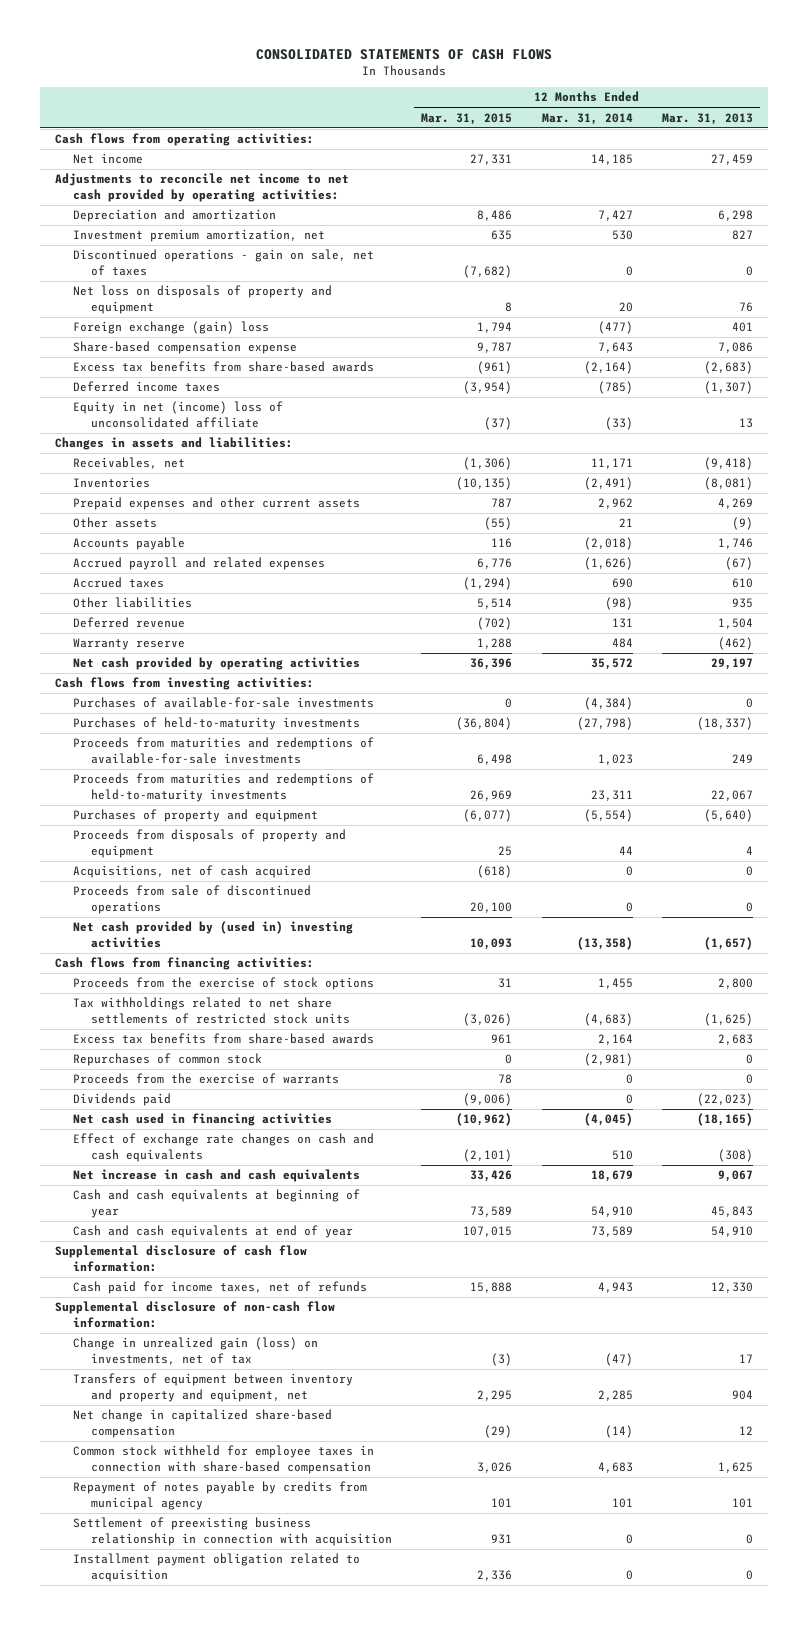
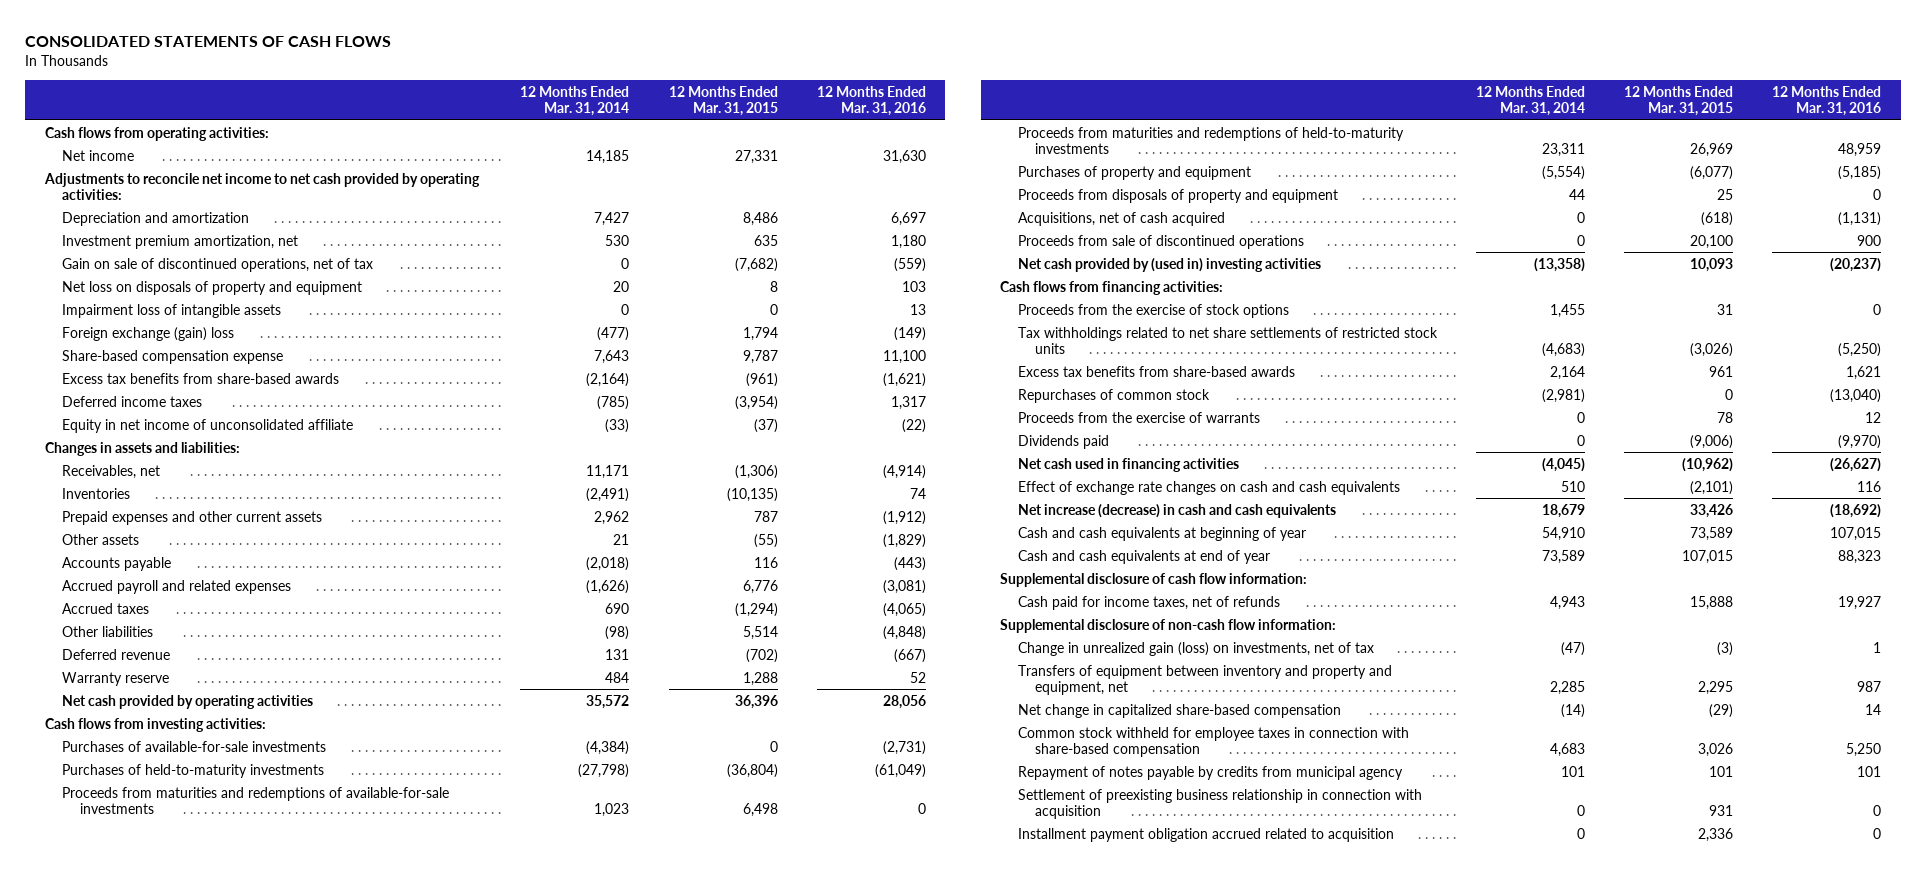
[662,112,754,125] Mar. 31, 2013 -> none
none -> [816,85,926,117] 12 Months Ended Mar. 31, 2016
[72,249,374,276] Discontinued operations - gain on sale, net of taxes -> [62,257,374,272] Gain on sale of discontinued operations, net of tax
none -> [62,303,282,318] Impairment loss of intangible assets
[72,401,283,428] Equity in net (income) loss of unconsolidated affiliate -> [62,418,354,433] Equity in net income of unconsolidated affiliate
[72,1169,360,1183] Net increase in cash and cash equivalents -> [1017,503,1336,518] Net increase (decrease) in cash and cash equivalents
[72,1553,360,1582] Installment payment obligation related to acquisition -> [1017,827,1394,842] Installment payment obligation accrued related to acquisition

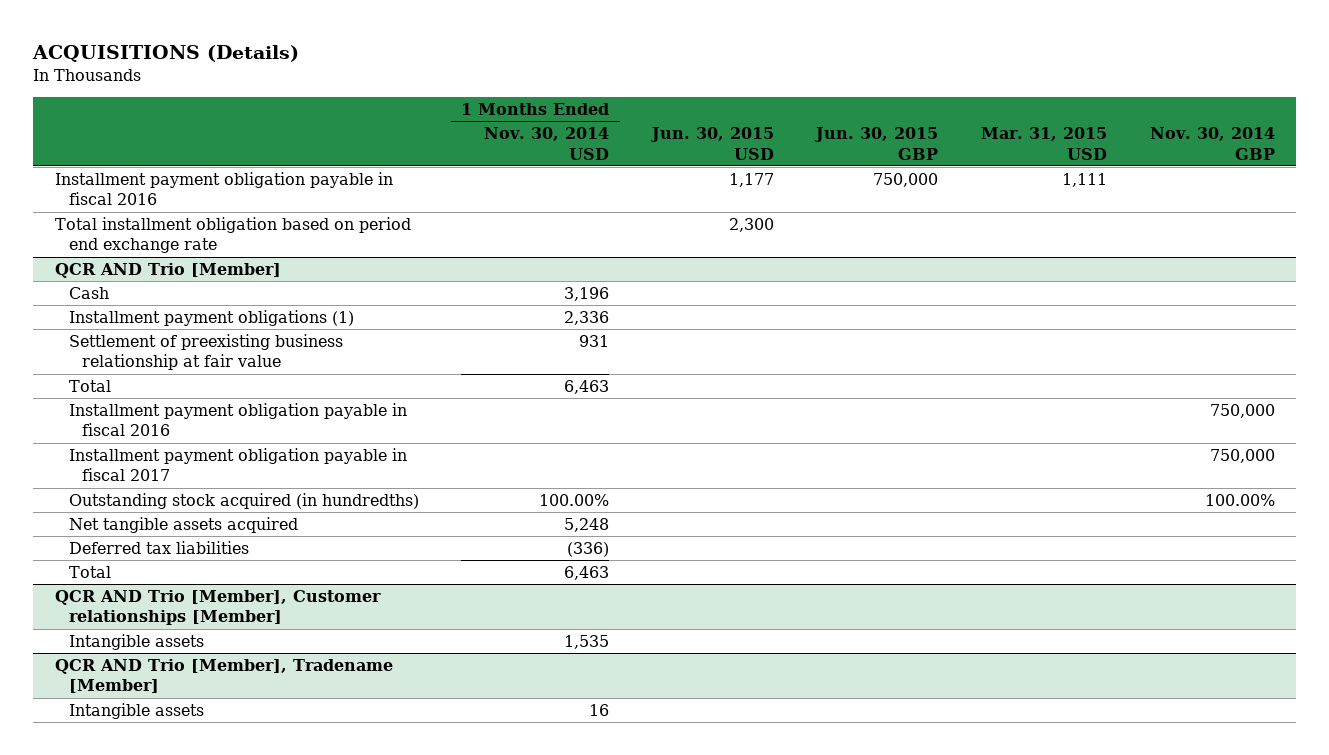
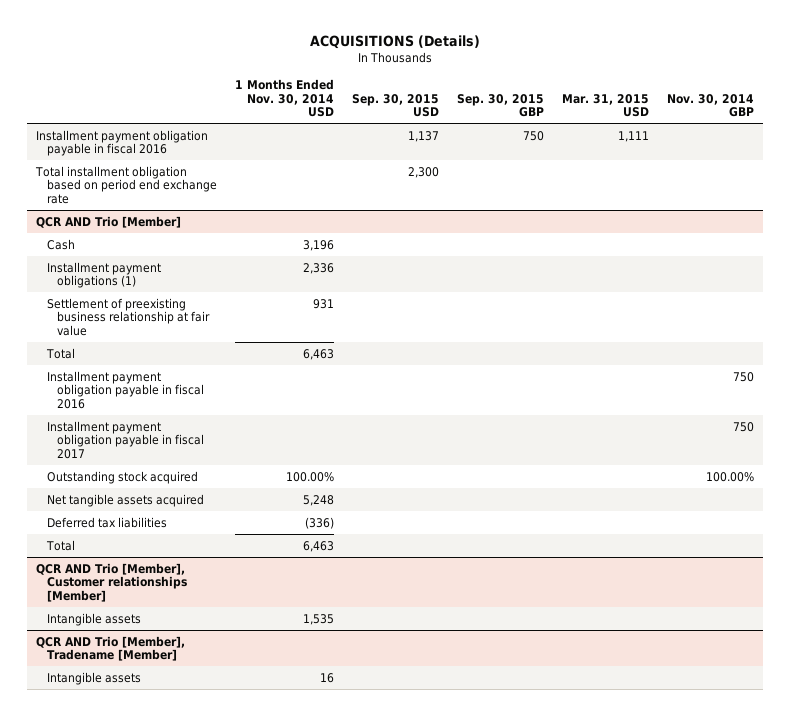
[649,127,774,160] Jun. 30, 2015 USD -> none
[814,127,939,160] Jun. 30, 2015 GBP -> none
none -> [351,93,439,118] Sep. 30, 2015 USD
none -> [456,93,544,118] Sep. 30, 2015 GBP
[1209,404,1275,419] 750,000 -> [732,371,754,382] 750
[1209,449,1275,464] 750,000 -> [732,421,754,432] 750
[68,493,419,510] Outstanding stock acquired (in hundredths) -> [46,470,198,484] Outstanding stock acquired

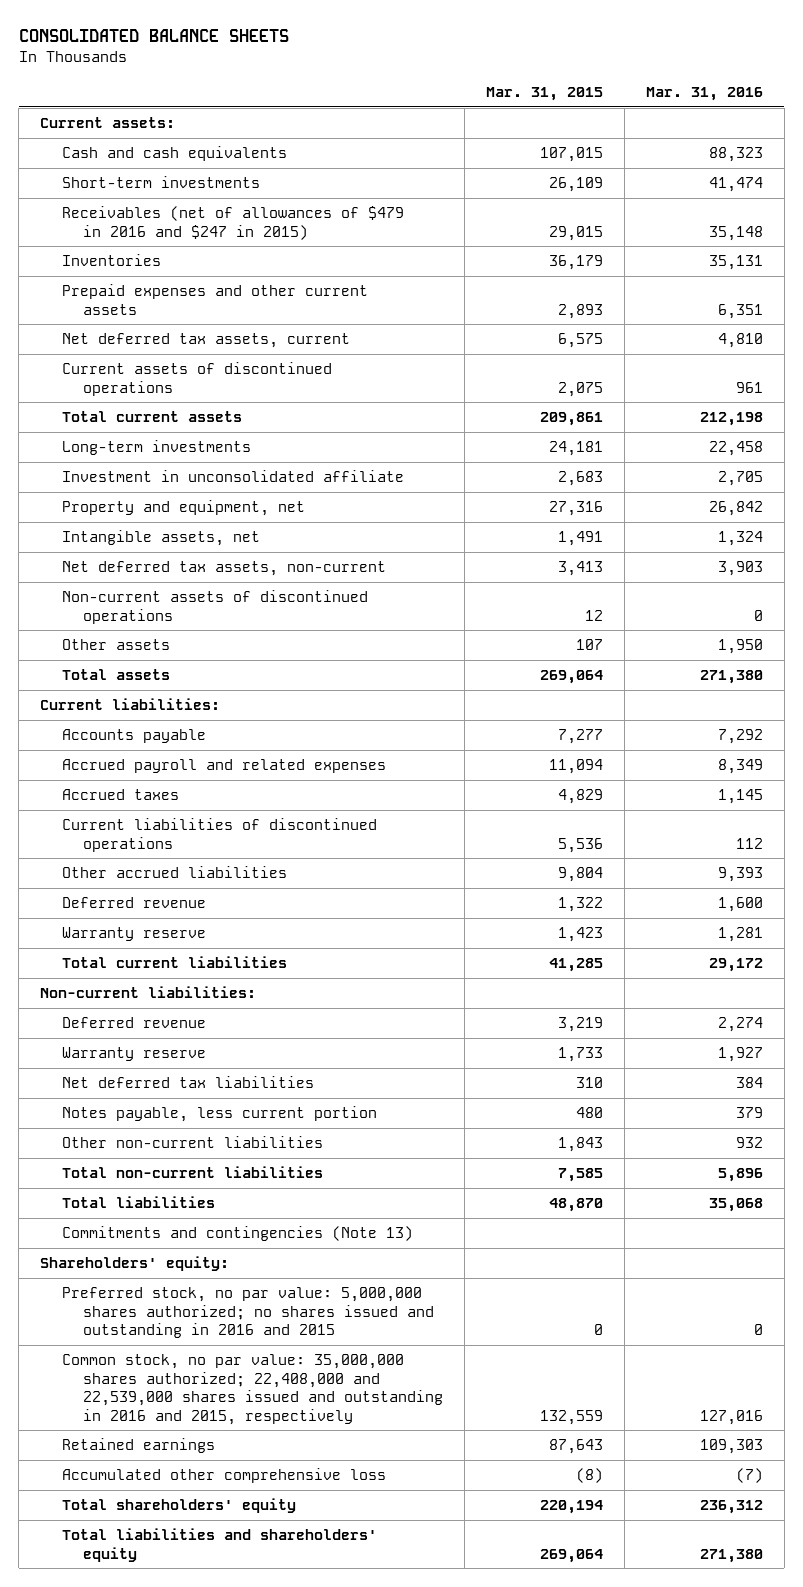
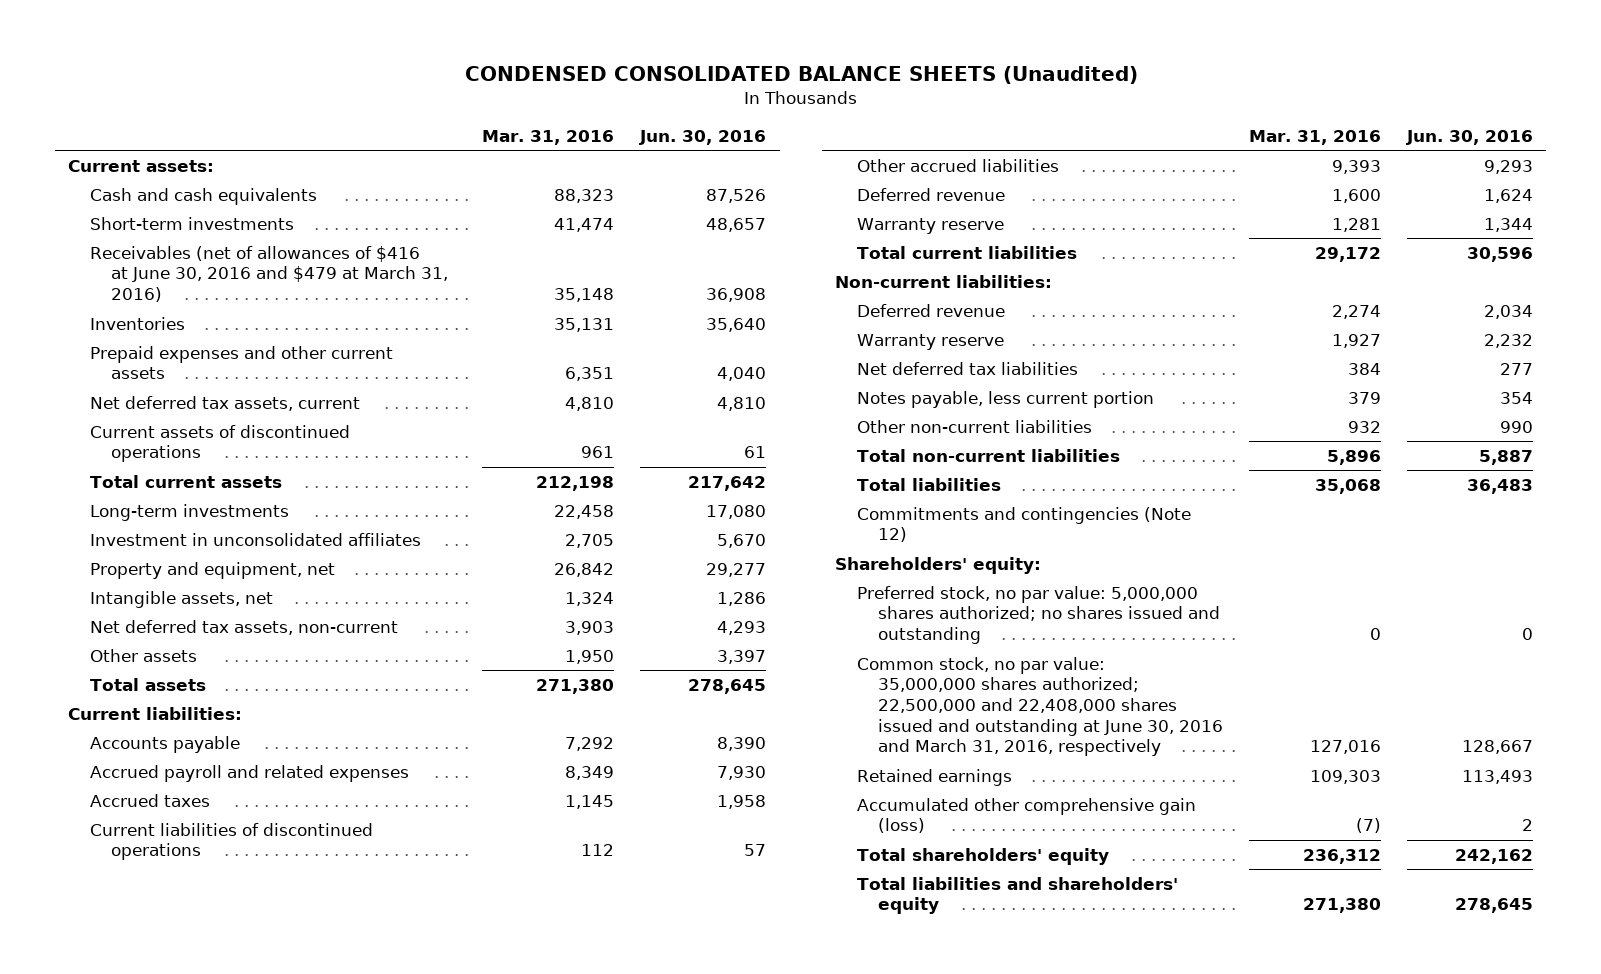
[18,28,289,42] CONSOLIDATED BALANCE SHEETS -> [464,66,1138,85] CONDENSED CONSOLIDATED BALANCE SHEETS (Unaudited)
[485,87,603,102] Mar. 31, 2015 -> none
none -> [639,129,767,145] Jun. 30, 2016
[61,206,404,240] Receivables (net of allowances of $479 in 2016 and $247 in 2015) -> [89,245,449,303] Receivables (net of allowances of $416 at June 30, 2016 and $479 at March 31, 2016)
[61,470,404,483] Investment in unconsolidated affiliate -> [89,532,421,546] Investment in unconsolidated affiliates
[61,590,368,624] Non-current assets of discontinued operations -> none
[61,1226,413,1242] Commitments and contingencies (Note 13) -> [856,506,1191,543] Commitments and contingencies (Note 12)
[61,1287,434,1339] Preferred stock, no par value: 5,000,000 shares authorized; no shares issued and outstanding in 2016 and 2015 -> [856,585,1221,645] Preferred stock, no par value: 5,000,000 shares authorized; no shares issued and outstanding
[61,1354,443,1425] Common stock, no par value: 35,000,000 shares authorized; 22,408,000 and 22,539,000 shares issued and outstanding in 2016 and 2015, respectively -> [856,656,1224,757] Common stock, no par value: 35,000,000 shares authorized; 22,500,000 and 22,408,000 shares issued and outstanding at June 30, 2016 and March 31, 2016, respectively
[61,1468,386,1484] Accumulated other comprehensive loss -> [856,797,1196,834] Accumulated other comprehensive gain (loss)

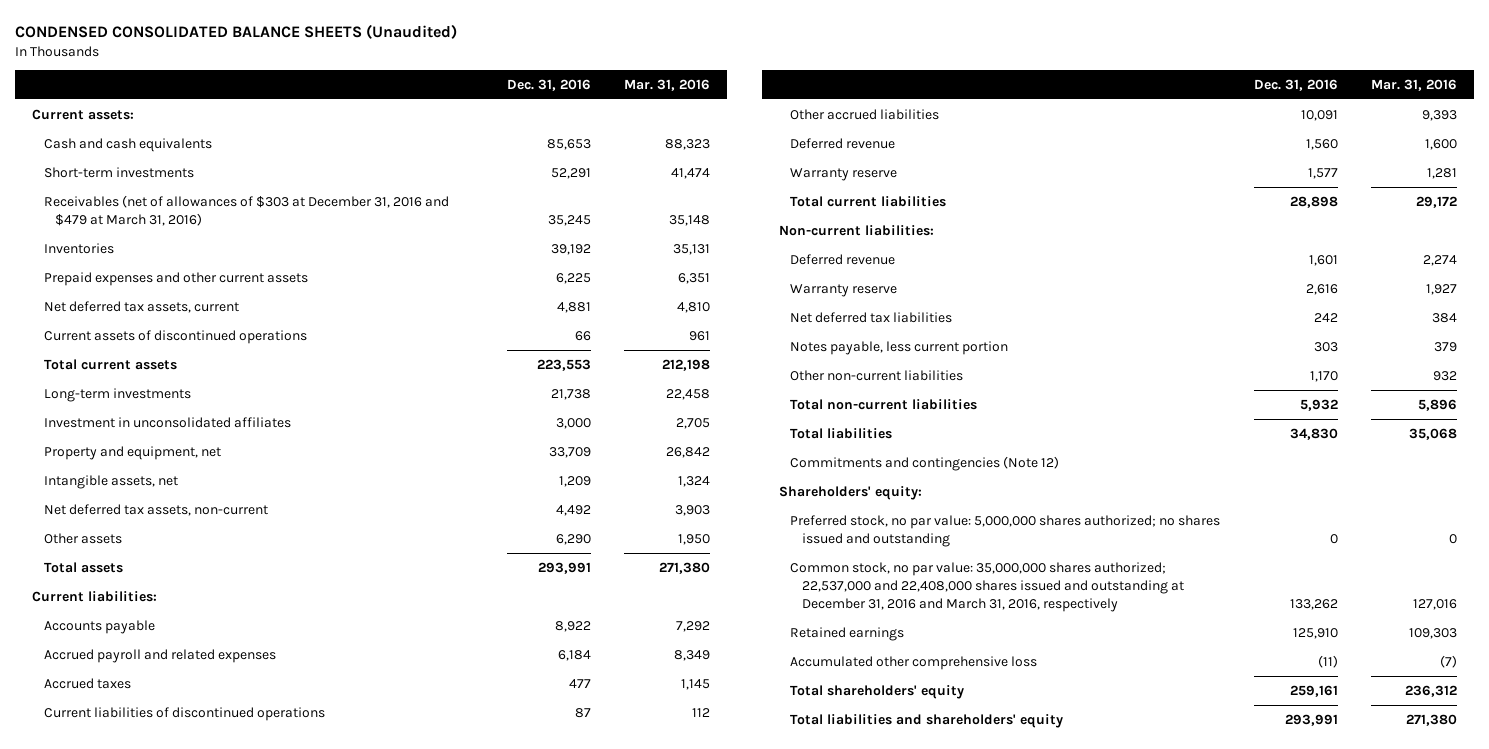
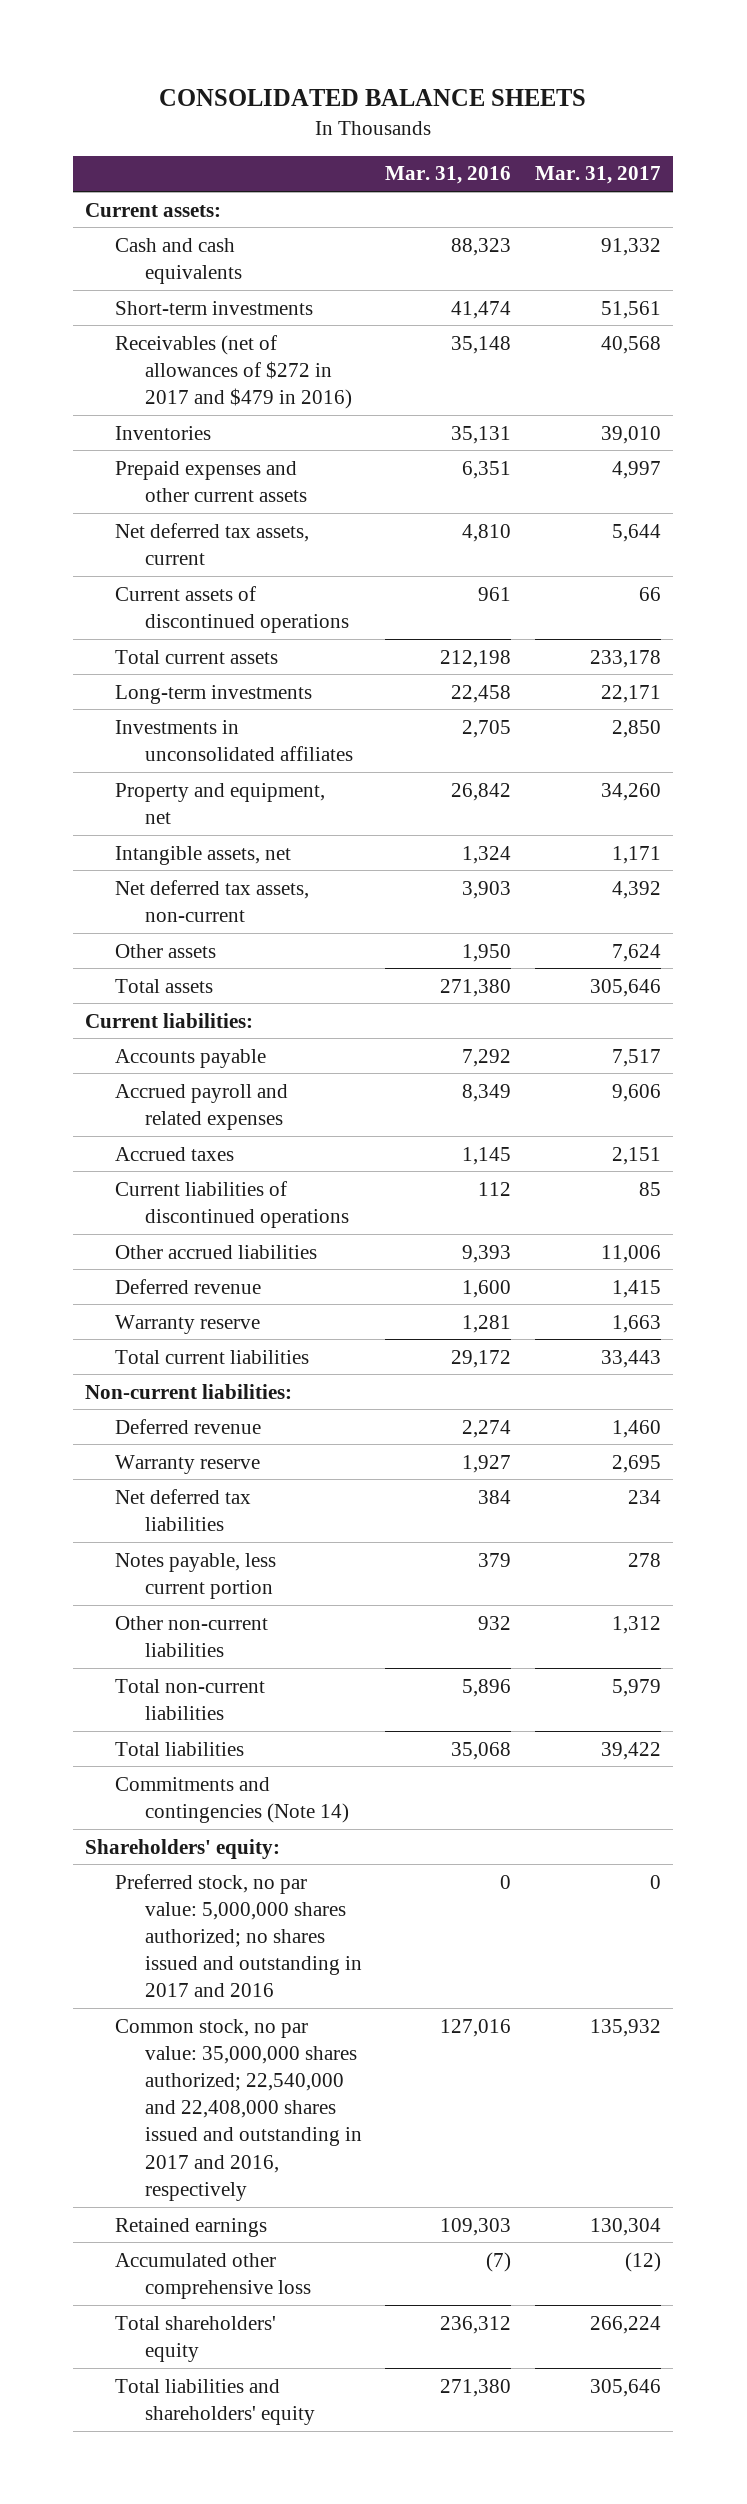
[15,24,458,40] CONDENSED CONSOLIDATED BALANCE SHEETS (Unaudited) -> [159,89,587,107] CONSOLIDATED BALANCE SHEETS
[507,78,592,91] Dec. 31, 2016 -> none
none -> [535,166,662,185] Mar. 31, 2017
[43,194,449,226] Receivables (net of allowances of $303 at December 31, 2016 and $479 at March 31, 2016) -> [114,334,352,410] Receivables (net of allowances of $272 in 2017 and $479 in 2016)
[43,416,291,428] Investment in unconsolidated affiliates -> [114,719,353,761] Investments in unconsolidated affiliates
[790,455,1060,471] Commitments and contingencies (Note 12) -> [114,1776,349,1823] Commitments and contingencies (Note 14)
[790,514,1221,547] Preferred stock, no par value: 5,000,000 shares authorized; no shares issued and outstanding -> [114,1873,362,1998] Preferred stock, no par value: 5,000,000 shares authorized; no shares issued and outstanding in 2017 and 2016
[790,561,1184,612] Common stock, no par value: 35,000,000 shares authorized; 22,537,000 and 22,408,000 shares issued and outstanding at December 31, 2016 and March 31, 2016, respectively -> [114,2018,362,2201] Common stock, no par value: 35,000,000 shares authorized; 22,540,000 and 22,408,000 shares issued and outstanding in 2017 and 2016, respectively

